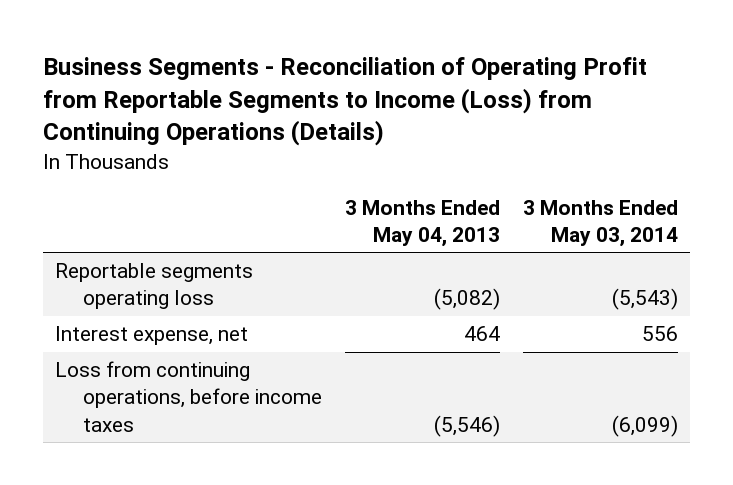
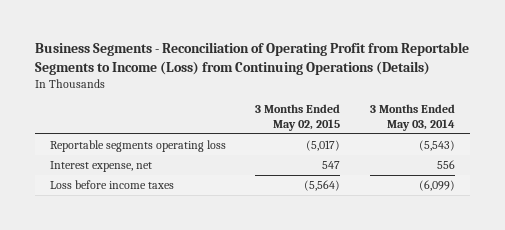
[345,199,501,247] 3 Months Ended May 04, 2013 -> none
none -> [255,104,341,131] 3 Months Ended May 02, 2015
[54,361,323,432] Loss from continuing operations, before income taxes -> [49,179,174,189] Loss before income taxes

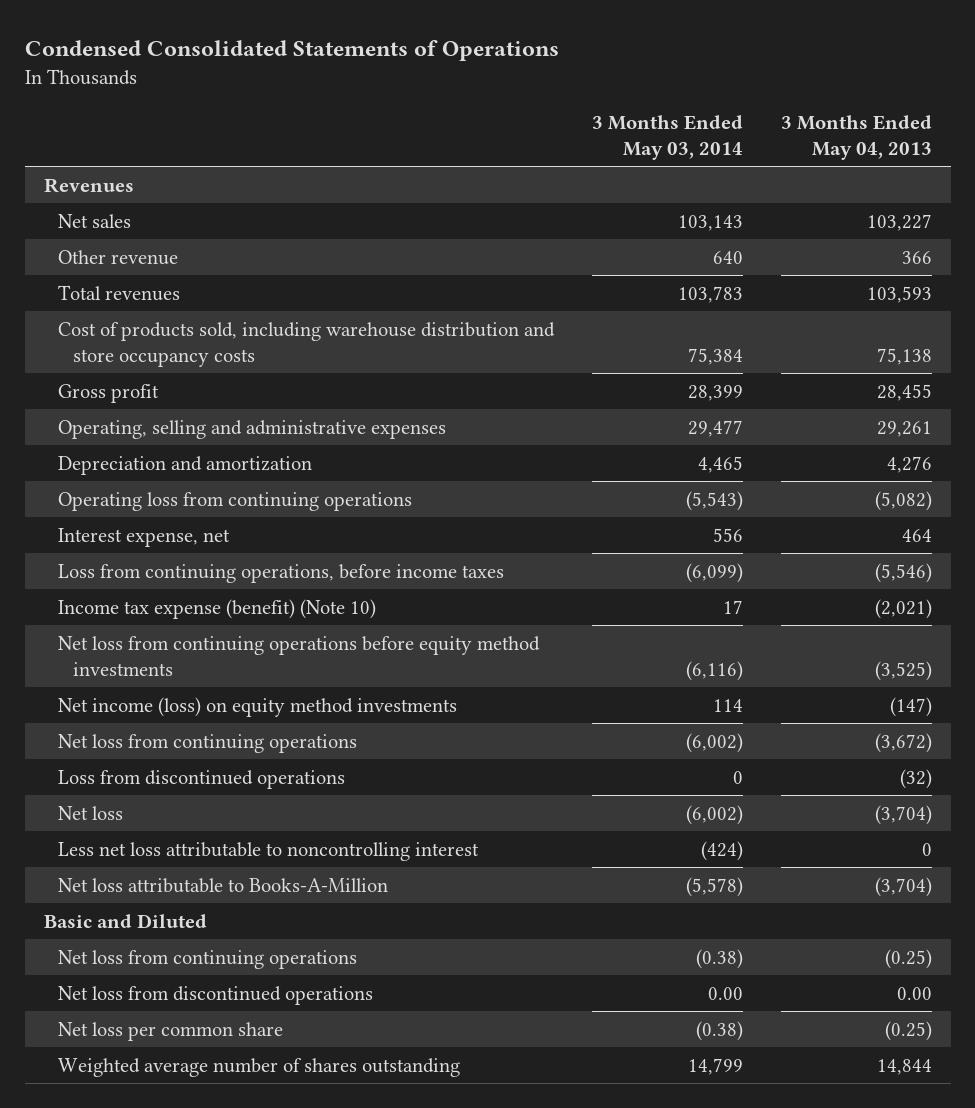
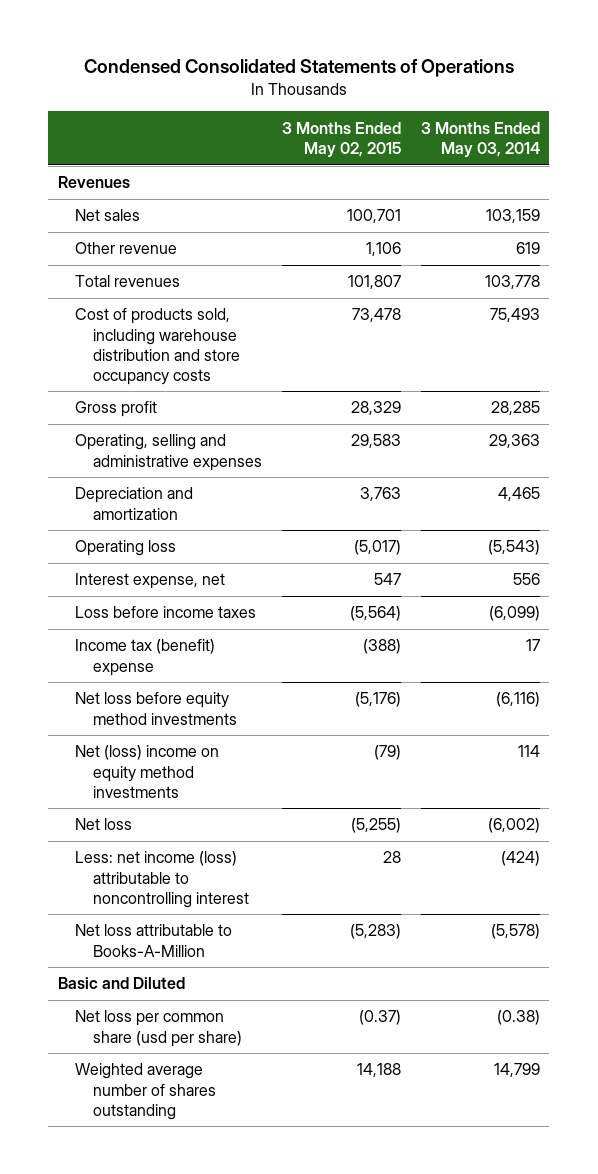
[780,114,932,160] 3 Months Ended May 04, 2013 -> none
none -> [281,121,401,157] 3 Months Ended May 02, 2015
[678,214,744,231] 103,143 -> [485,209,540,224] 103,159
[713,250,744,264] 640 -> [515,242,540,255] 619
[678,285,744,303] 103,783 -> [484,275,540,290] 103,778
[688,347,744,365] 75,384 -> [489,308,540,323] 75,493
[688,384,744,401] 28,399 -> [490,401,540,416] 28,285
[688,419,744,437] 29,477 -> [488,434,540,449] 29,363
[58,491,413,511] Operating loss from continuing operations -> [75,540,177,557] Operating loss
[58,733,358,753] Net loss from continuing operations -> none
[58,769,346,789] Loss from discontinued operations -> none
[58,563,505,583] Loss from continuing operations, before income taxes -> [75,606,257,619] Loss before income taxes
[58,598,377,619] Income tax expense (benefit) (Note 10) -> [75,639,216,676] Income tax (benefit) expense
[58,635,541,676] Net loss from continuing operations before equity method investments -> [75,692,237,725] Net loss before equity method investments
[58,696,458,717] Net income (loss) on equity method investments -> [75,745,220,798] Net (loss) income on equity method investments
[58,841,480,861] Less net loss attributable to noncontrolling interest -> [75,851,249,908] Less: net income (loss) attributable to noncontrolling interest
[58,949,358,969] Net loss from continuing operations -> none
[58,985,374,1005] Net loss from discontinued operations -> none
[58,1021,284,1041] Net loss per common share -> [75,1010,242,1047] Net loss per common share (usd per share)

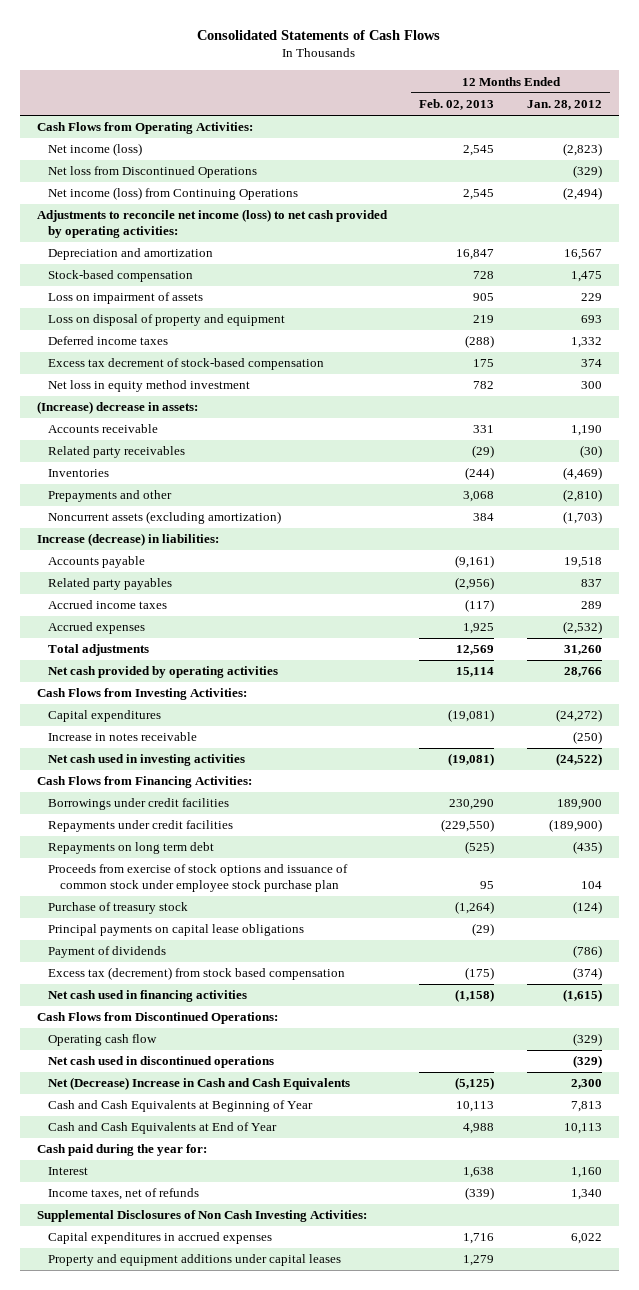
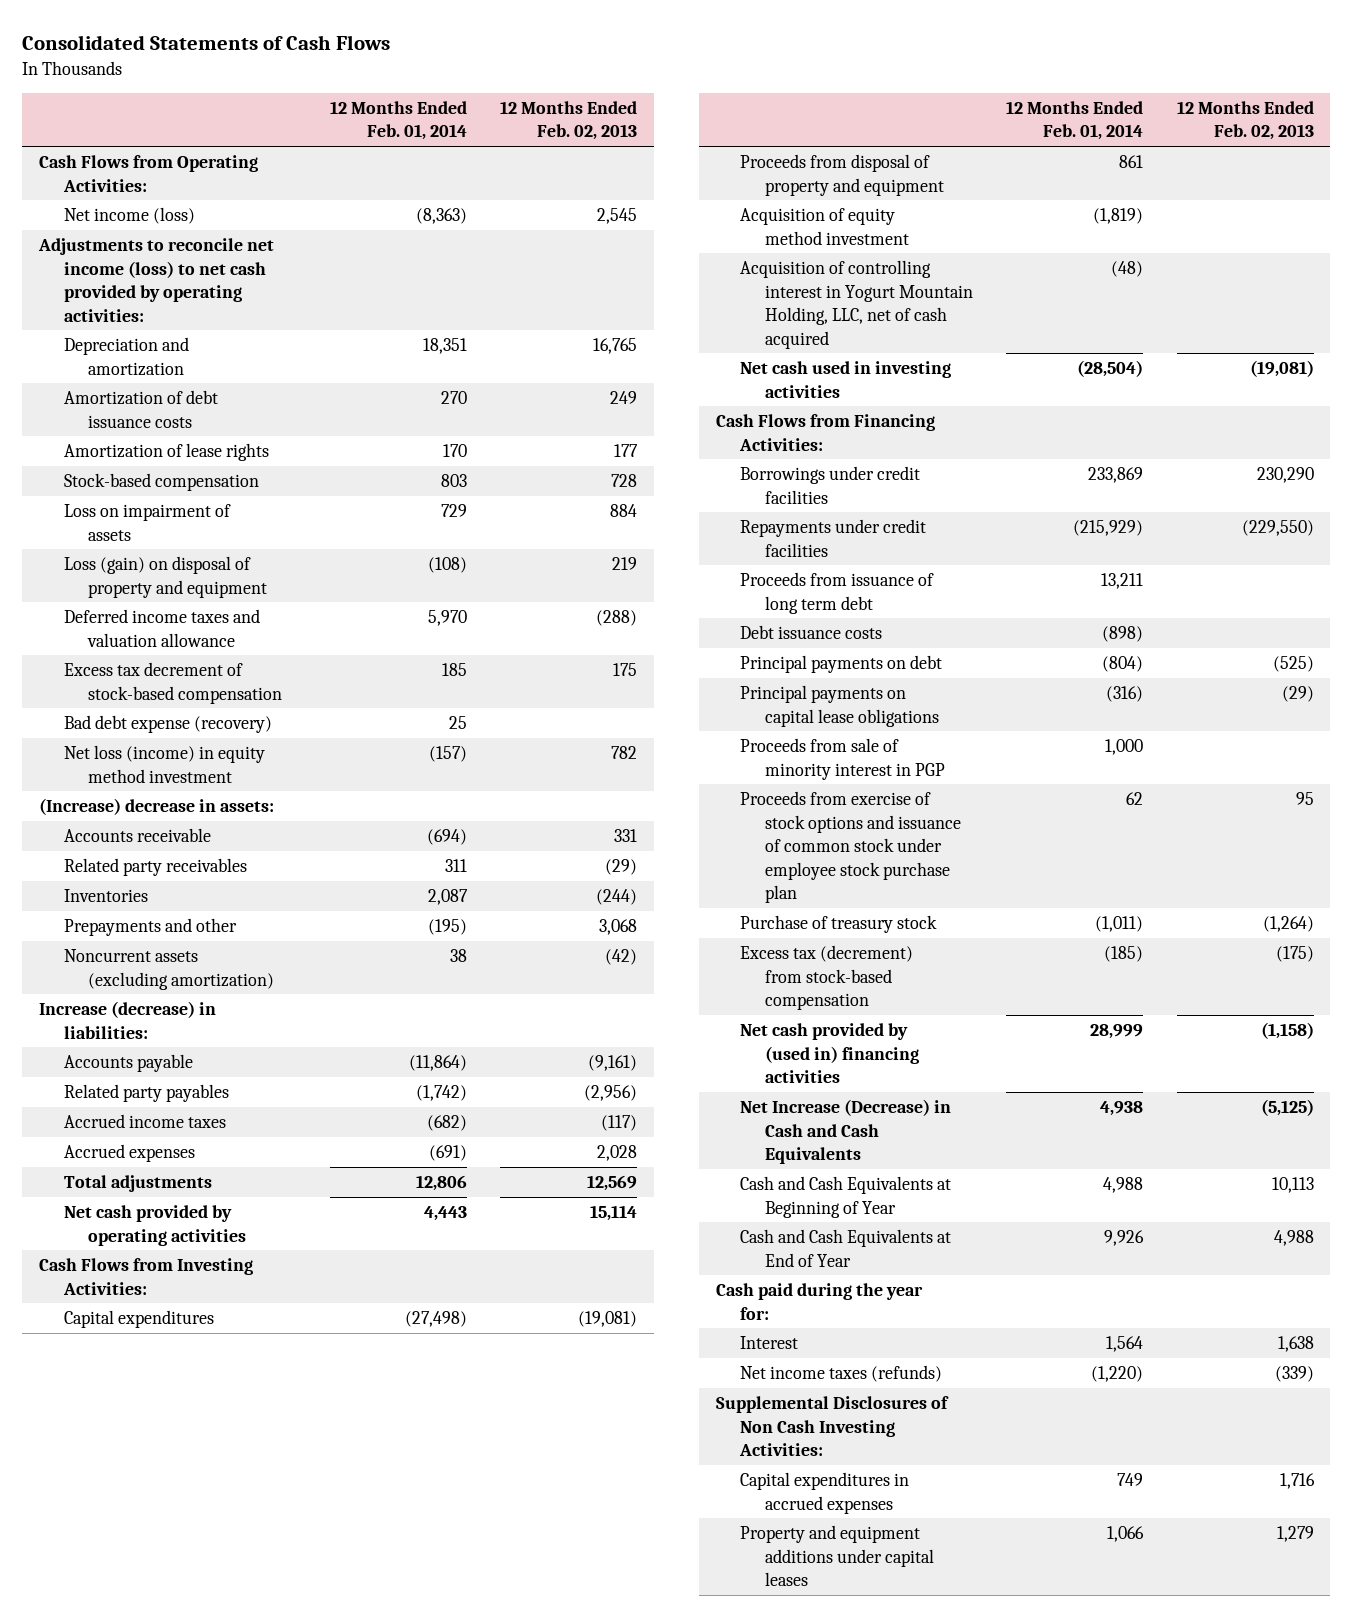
[527,99,603,110] Jan. 28, 2012 -> none
none -> [329,100,467,141] 12 Months Ended Feb. 01, 2014
[48,166,258,179] Net loss from Discontinued Operations -> none
[48,187,299,201] Net income (loss) from Continuing Operations -> none
[456,249,495,261] 16,847 -> [593,338,638,355] 16,765
none -> [63,390,218,428] Amortization of debt issuance costs
none -> [63,443,269,462] Amortization of lease rights
[473,293,495,302] 905 -> [610,504,638,518] 884
[48,314,286,327] Loss on disposal of property and equipment -> [63,556,268,598] Loss (gain) on disposal of property and equipment
[48,336,169,346] Deferred income taxes -> [63,609,260,647] Deferred income taxes and valuation allowance
none -> [63,715,272,734] Bad debt expense (recovery)
[48,380,251,393] Net loss in equity method investment -> [63,745,265,783] Net loss (income) in equity method investment
[473,513,495,522] 384 -> [605,949,638,966] (42)
[463,623,495,635] 1,925 -> [597,1145,638,1162] 2,028
[48,732,198,742] Increase in notes receivable -> none
none -> [740,154,945,196] Proceeds from disposal of property and equipment
none -> [740,208,910,245] Acquisition of equity method investment
none -> [740,260,974,349] Acquisition of controlling interest in Yogurt Mountain Holding, LLC, net of cash acquired
none -> [740,572,935,614] Proceeds from issuance of long term debt
none -> [740,625,883,640] Debt issuance costs
[48,842,215,855] Repayments on long term debt -> [740,655,943,674] Principal payments on debt
[48,924,305,937] Principal payments on capital lease obligations -> [740,685,940,727] Principal payments on capital lease obligations
none -> [740,738,946,780] Proceeds from sale of minority interest in PGP
[48,946,167,959] Payment of dividends -> none
[36,1012,278,1025] Cash Flows from Discontinued Operations: -> none
[48,1034,158,1047] Operating cash flow -> none
[48,1056,275,1069] Net cash used in discontinued operations -> none
[48,967,346,981] Excess tax (decrement) from stock based compensation -> [740,945,914,1011] Excess tax (decrement) from stock-based compensation
[48,990,248,1003] Net cash used in financing activities -> [740,1023,920,1084] Net cash provided by (used in) financing activities
[48,1077,351,1091] Net (Decrease) Increase in Cash and Cash Equivalents -> [740,1099,952,1165] Net Increase (Decrease) in Cash and Cash Equivalents
[48,1188,200,1201] Income taxes, net of refunds -> [740,1365,943,1383] Net income taxes (refunds)

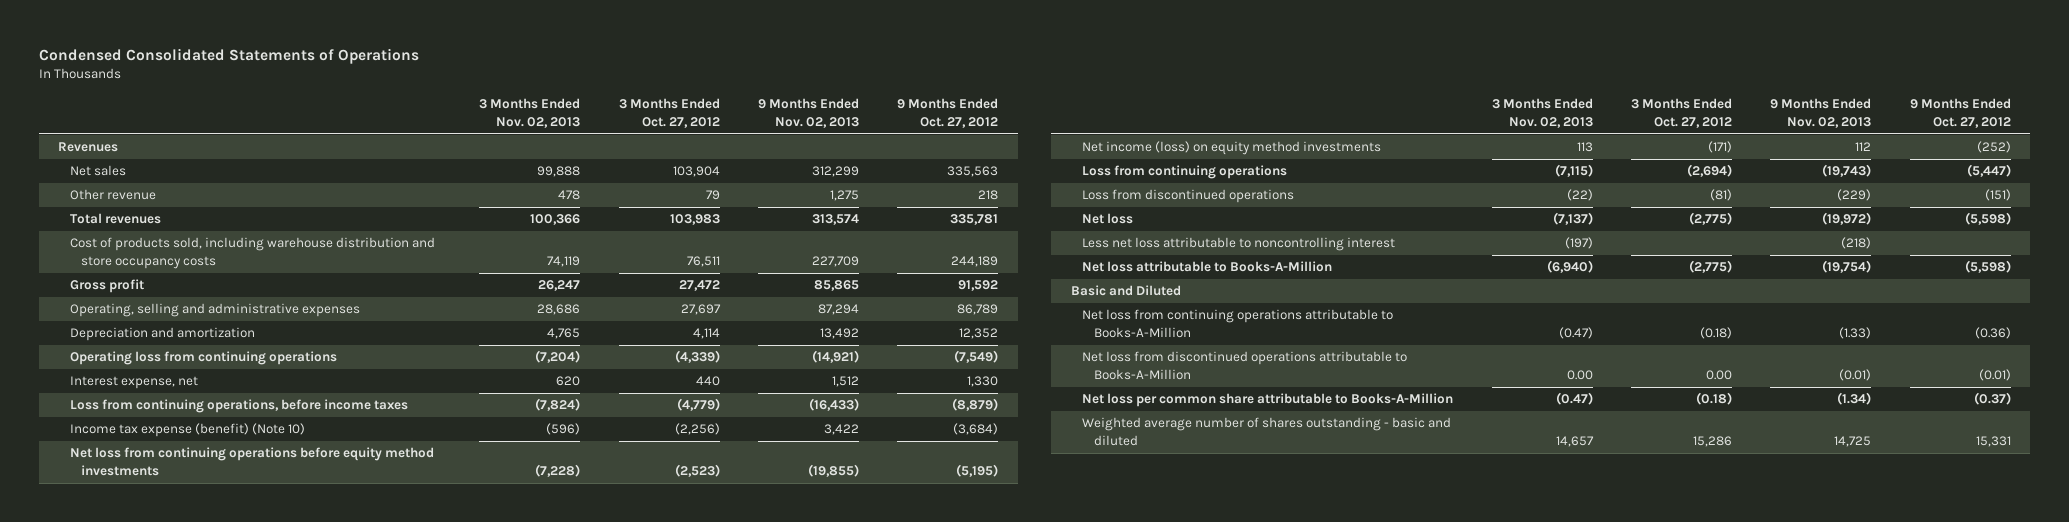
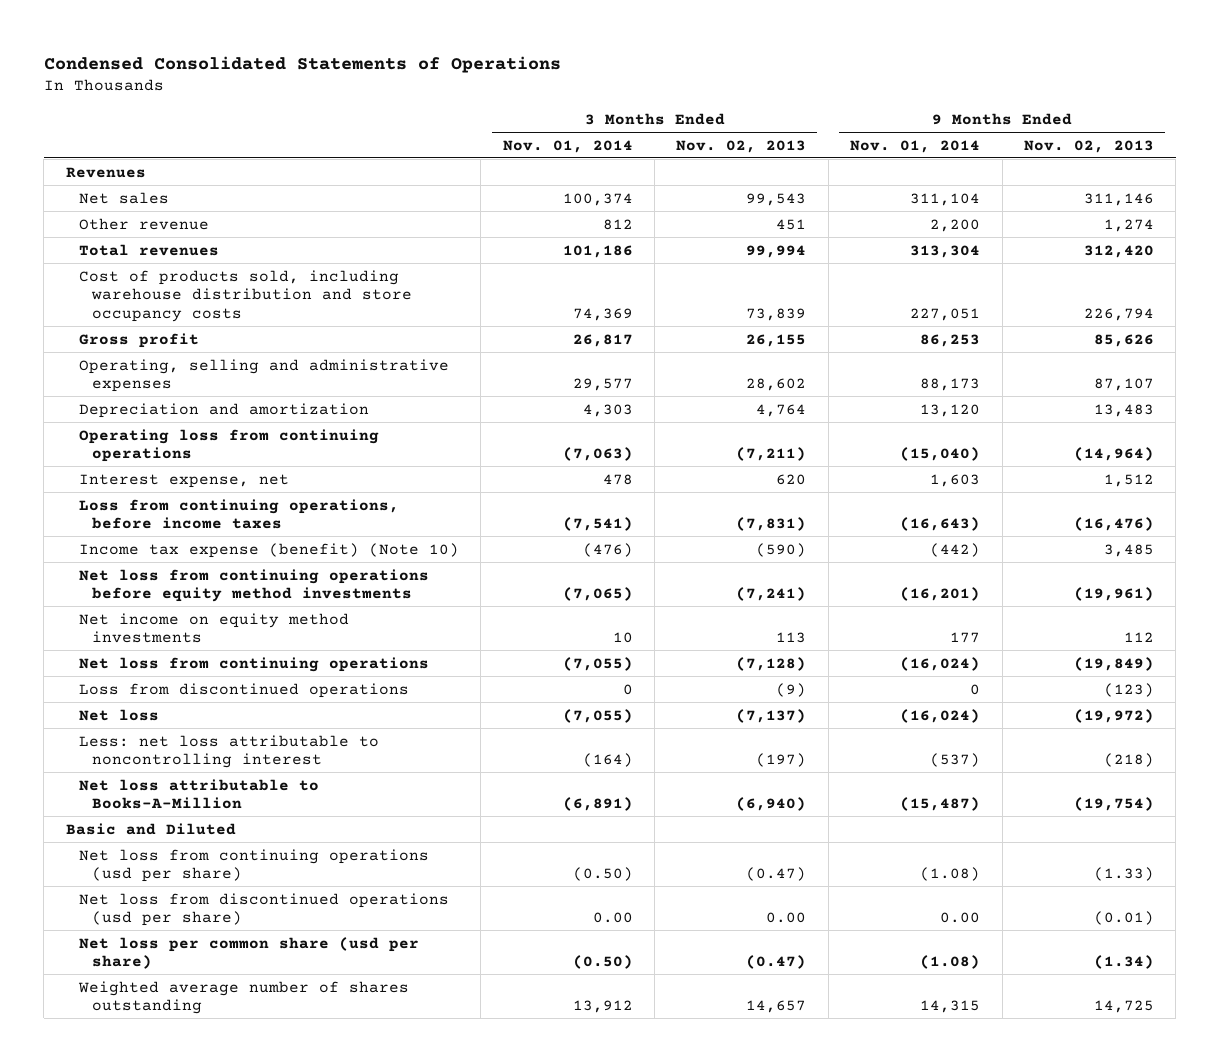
[618,98,720,128] 3 Months Ended Oct. 27, 2012 -> none
[897,98,999,128] 9 Months Ended Oct. 27, 2012 -> none
none -> [502,139,633,153] Nov. 01, 2014
none -> [850,139,981,153] Nov. 01, 2014
[537,166,581,178] 99,888 -> [746,192,807,206] 99,543
[811,166,859,178] 312,299 -> [1083,192,1154,206] 311,146
[558,190,581,201] 478 -> [776,218,807,230] 451
[829,190,859,202] 1,275 -> [1103,218,1154,232] 1,274
[530,214,581,226] 100,366 -> [746,244,807,258] 99,994
[811,214,859,226] 313,574 -> [1083,244,1154,258] 312,420
[547,255,581,267] 74,119 -> [746,307,807,321] 73,839
[811,255,859,267] 227,709 -> [1083,307,1154,321] 226,794
[538,280,581,292] 26,247 -> [746,333,807,347] 26,155
[813,280,859,292] 85,865 -> [1093,333,1154,347] 85,626
[537,304,581,316] 28,686 -> [746,378,807,392] 28,602
[817,304,859,316] 87,294 -> [1093,378,1154,392] 87,107
[547,328,581,340] 4,765 -> [756,403,807,417] 4,764
[819,328,859,340] 13,492 -> [1093,403,1154,417] 13,483
[535,350,581,364] (7,204) -> [736,447,807,462] (7,211)
[811,350,859,364] (14,921) -> [1073,447,1154,462] (14,964)
[535,398,581,412] (7,824) -> [736,517,807,532] (7,831)
[808,398,859,412] (16,433) -> [1073,517,1154,532] (16,476)
[546,423,581,436] (596) -> [756,542,807,557] (590)
[823,424,859,436] 3,422 -> [1103,543,1154,557] 3,485
[535,463,581,477] (7,228) -> [736,587,807,602] (7,241)
[807,463,859,477] (19,855) -> [1073,587,1154,602] (19,961)
[1082,141,1382,156] Net income (loss) on equity method investments -> [78,612,349,644] Net income on equity method investments
[1082,165,1288,180] Loss from continuing operations -> [78,656,429,672] Net loss from continuing operations
[1554,164,1593,178] (7,115) -> [736,656,807,671] (7,128)
[1822,164,1872,178] (19,743) -> [1073,656,1154,671] (19,849)
[1566,189,1593,202] (22) -> [776,682,807,697] (9)
[1837,189,1872,202] (229) -> [1103,682,1154,697] (123)
[1082,237,1396,252] Less net loss attributable to noncontrolling interest -> [78,734,379,769] Less: net loss attributable to noncontrolling interest
[1082,309,1394,338] Net loss from continuing operations attributable to Books-A-Million -> [78,848,429,883] Net loss from continuing operations (usd per share)
[1082,351,1408,380] Net loss from discontinued operations attributable to Books-A-Million -> [78,892,449,927] Net loss from discontinued operations (usd per share)
[1082,393,1454,408] Net loss per common share attributable to Books-A-Million -> [78,936,419,970] Net loss per common share (usd per share)
[1082,417,1452,446] Weighted average number of shares outstanding - basic and diluted -> [77,980,409,1015] Weighted average number of shares outstanding

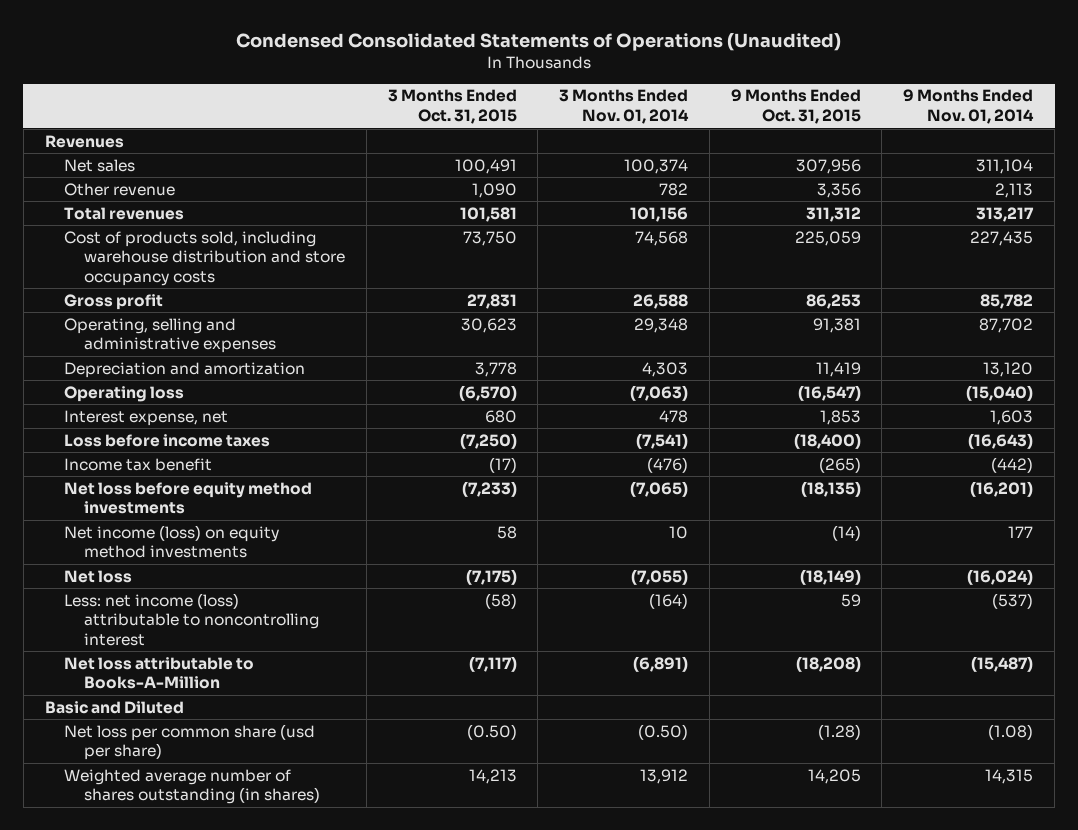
[43,55,561,73] Condensed Consolidated Statements of Operations -> [235,33,841,52] Condensed Consolidated Statements of Operations (Unaudited)
[676,139,807,153] Nov. 02, 2013 -> none
[1023,139,1154,153] Nov. 02, 2013 -> none
none -> [387,89,517,124] 3 Months Ended Oct. 31, 2015
none -> [730,89,861,124] 9 Months Ended Oct. 31, 2015
[602,218,633,230] 812 -> [659,182,689,196] 782
[930,218,981,232] 2,200 -> [995,182,1034,198] 2,113
[562,244,633,258] 101,186 -> [630,206,689,222] 101,156
[910,244,981,258] 313,304 -> [976,206,1035,222] 313,217
[572,307,633,321] 74,369 -> [635,230,689,246] 74,568
[910,307,981,321] 227,051 -> [970,230,1034,246] 227,435
[572,333,633,347] 26,817 -> [633,293,689,309] 26,588
[920,333,981,347] 86,253 -> [980,293,1034,309] 85,782
[572,378,633,392] 29,577 -> [634,317,689,333] 29,348
[920,378,981,392] 88,173 -> [979,317,1034,333] 87,702
[78,428,379,463] Operating loss from continuing operations -> [64,385,185,402] Operating loss
[78,656,429,672] Net loss from continuing operations -> none
[78,682,409,698] Loss from discontinued operations -> none
[78,498,399,530] Loss from continuing operations, before income taxes -> [64,433,271,447] Loss before income taxes
[78,542,459,558] Income tax expense (benefit) (Note 10) -> [64,457,213,471] Income tax benefit
[78,568,429,603] Net loss from continuing operations before equity method investments -> [64,481,313,515] Net loss before equity method investments
[78,612,349,644] Net income on equity method investments -> [64,524,280,559] Net income (loss) on equity method investments
[78,734,379,769] Less: net loss attributable to noncontrolling interest -> [64,592,320,646] Less: net income (loss) attributable to noncontrolling interest
[78,848,429,883] Net loss from continuing operations (usd per share) -> none
[78,892,449,927] Net loss from discontinued operations (usd per share) -> none
[77,980,409,1015] Weighted average number of shares outstanding -> [64,768,321,805] Weighted average number of shares outstanding (in shares)

